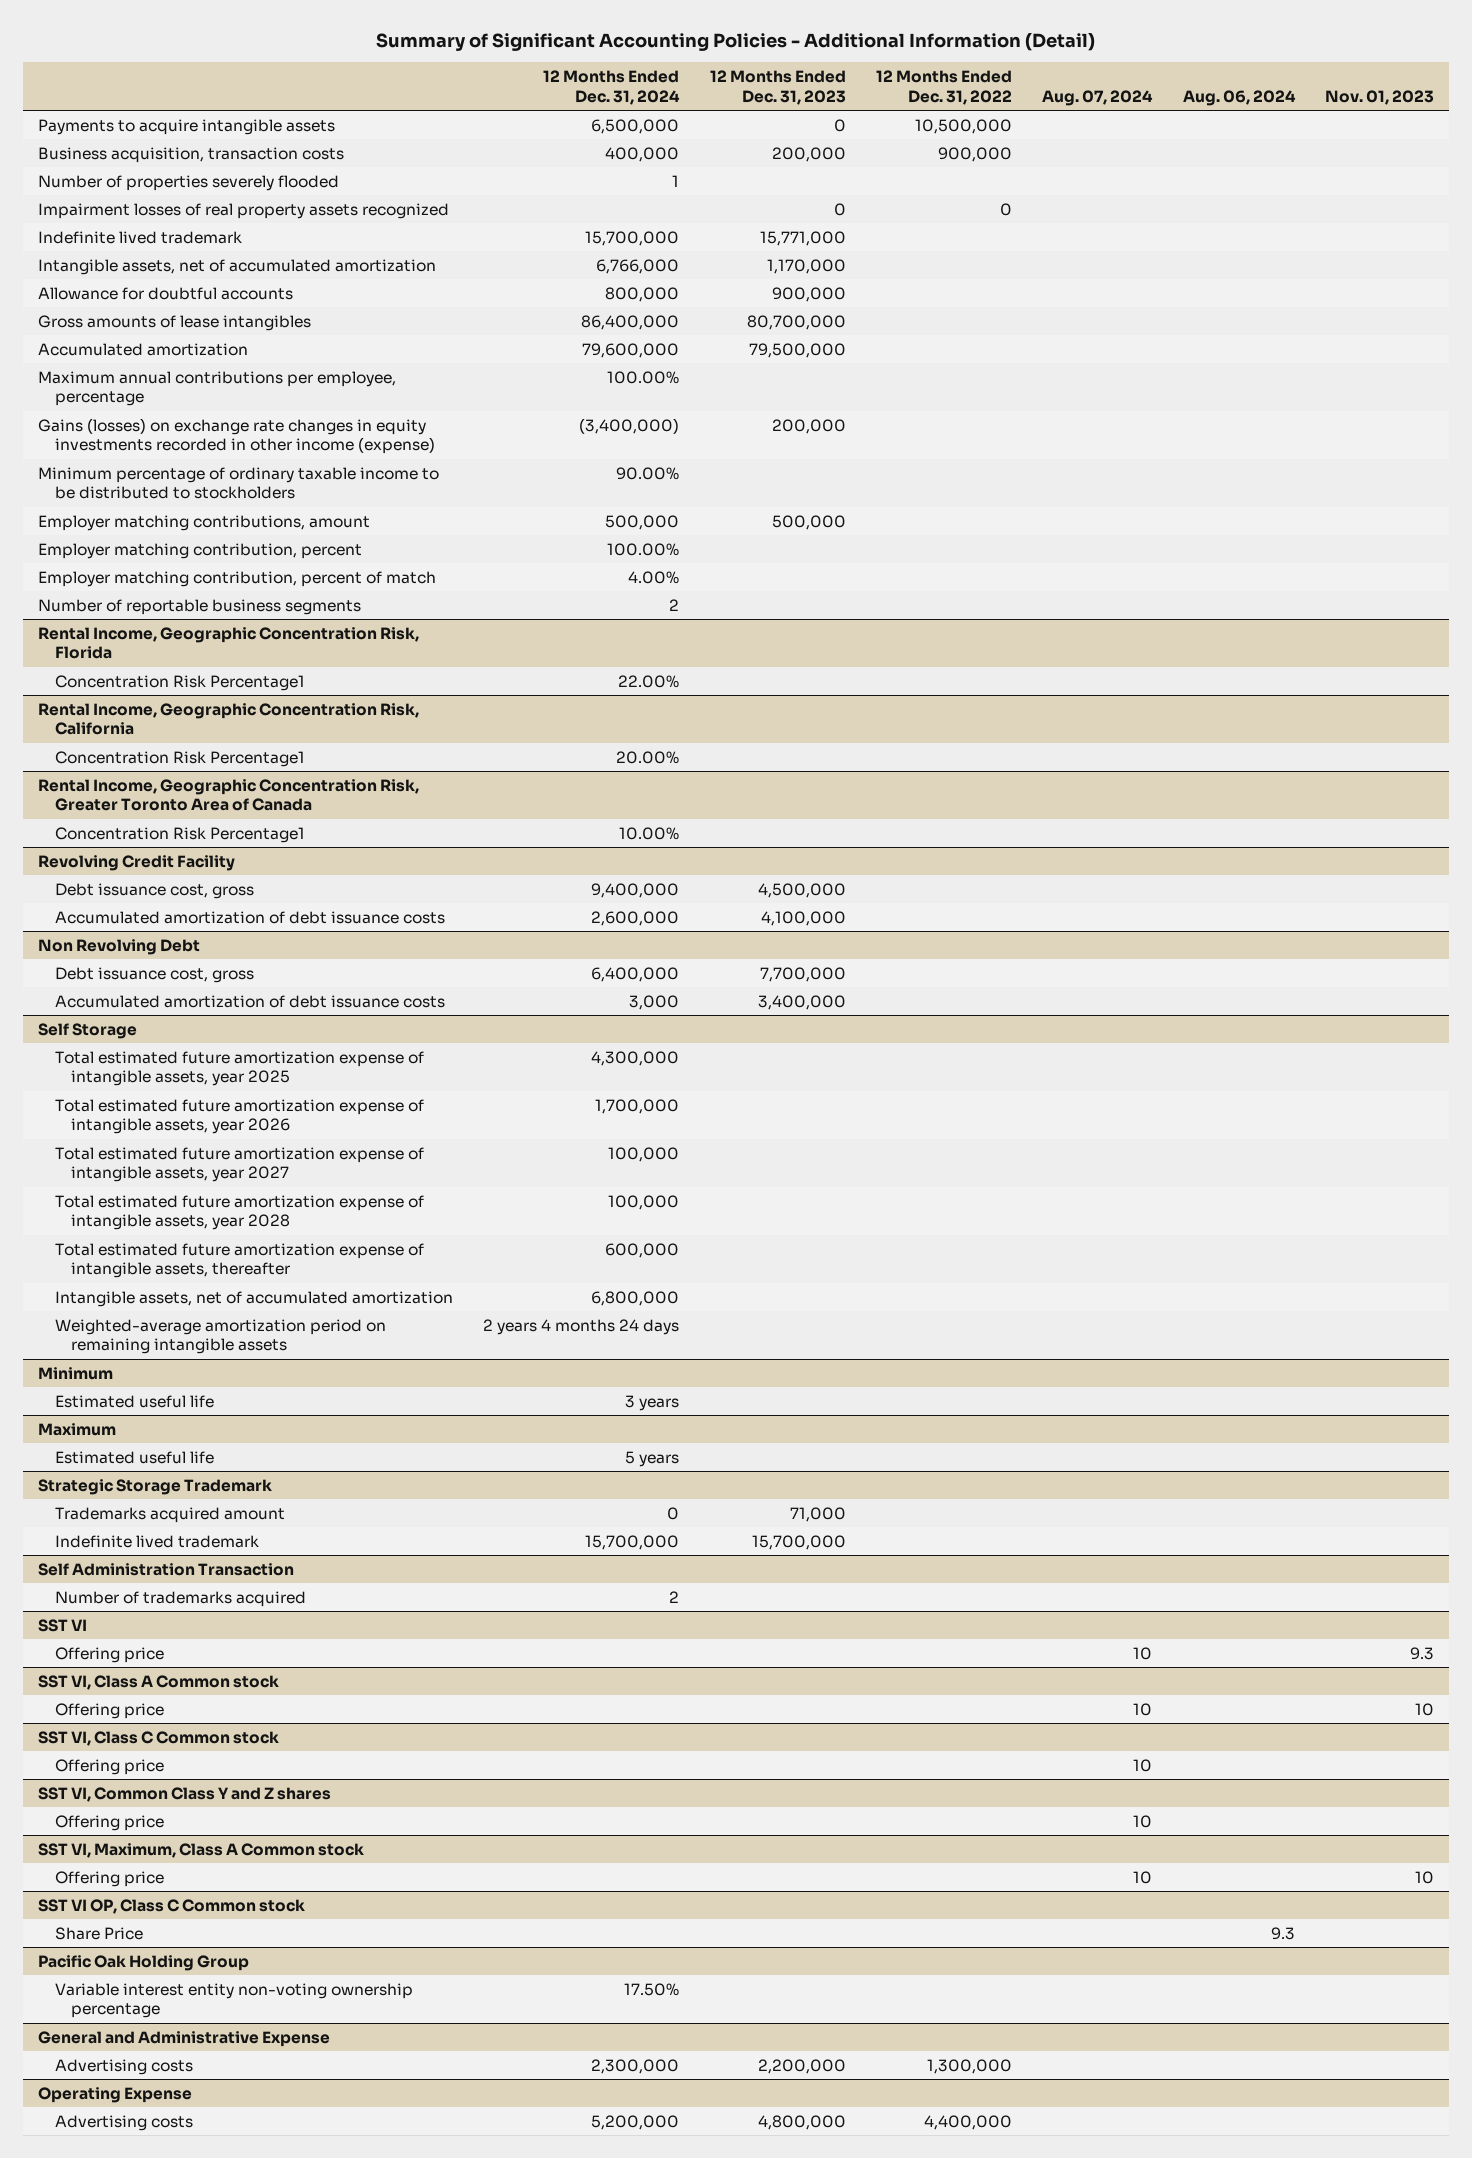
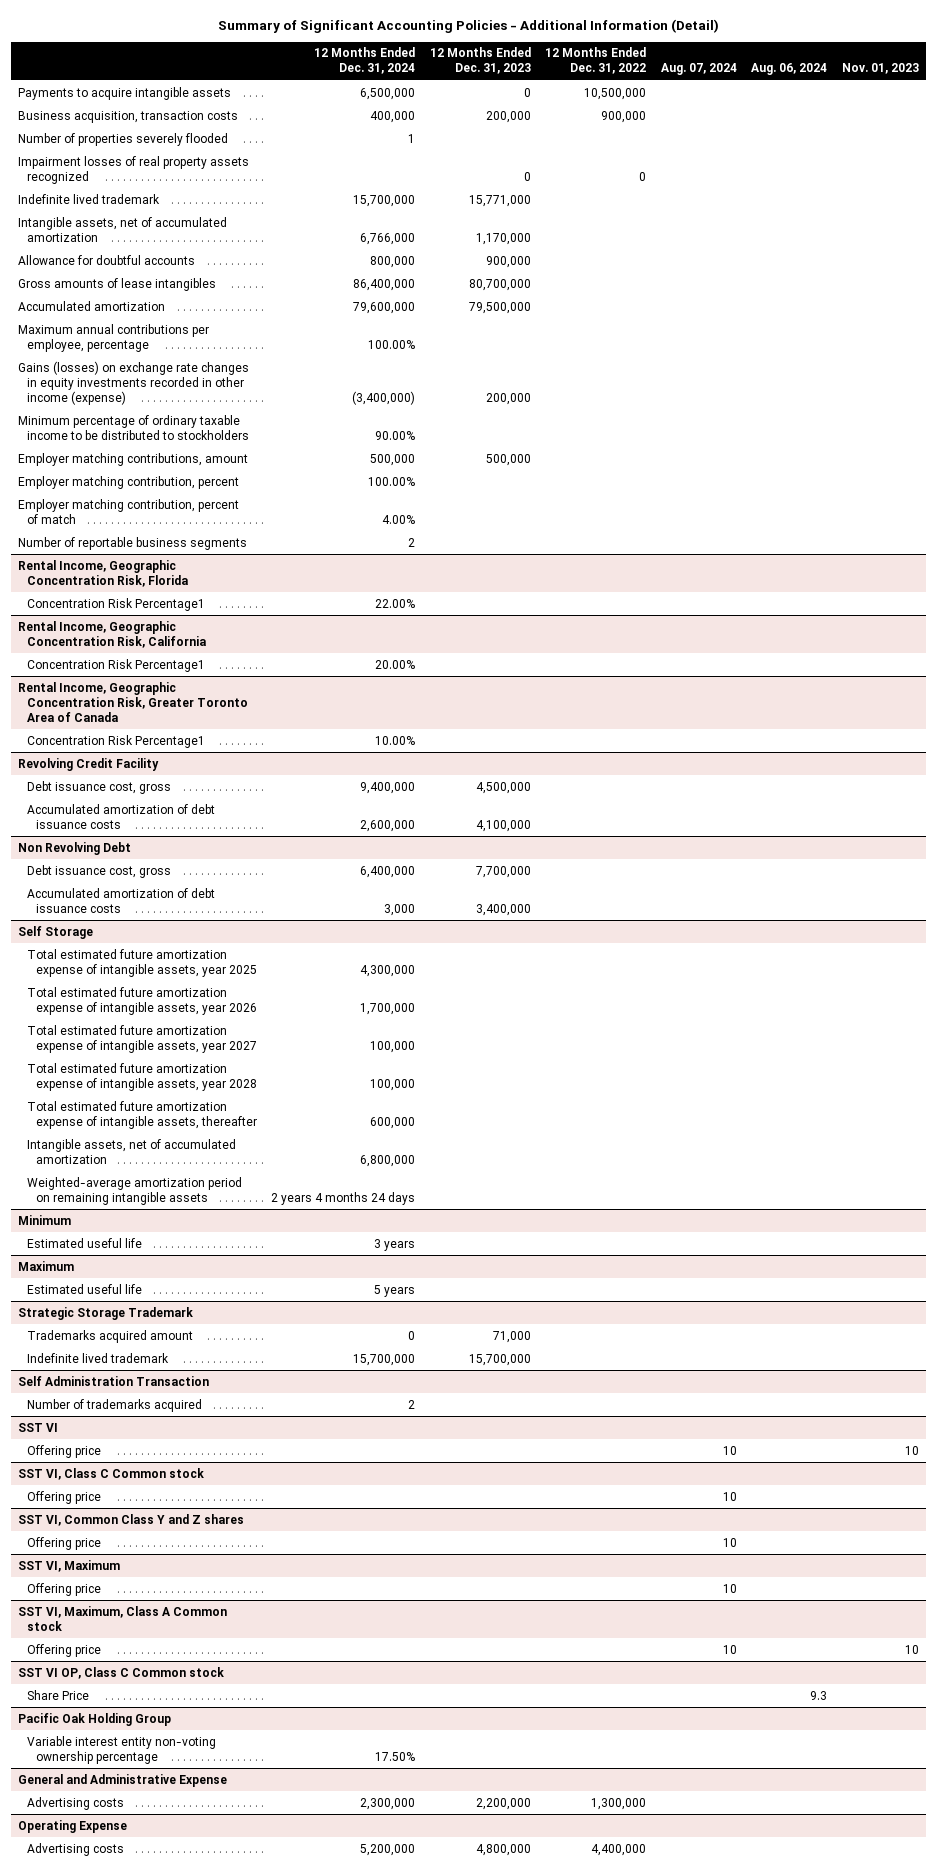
[54,1646,164,1663] Offering price -> none
[37,1674,279,1690] SST VI, Class A Common stock -> none
none -> [18,1559,121,1572] SST VI, Maximum
none -> [27,1582,102,1596] Offering price

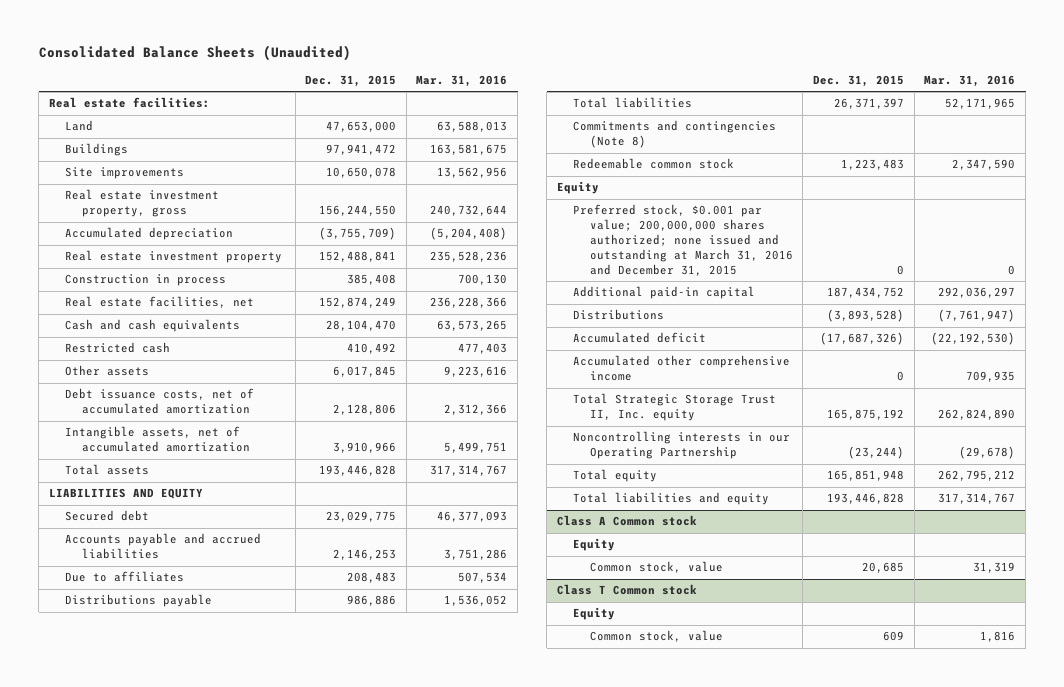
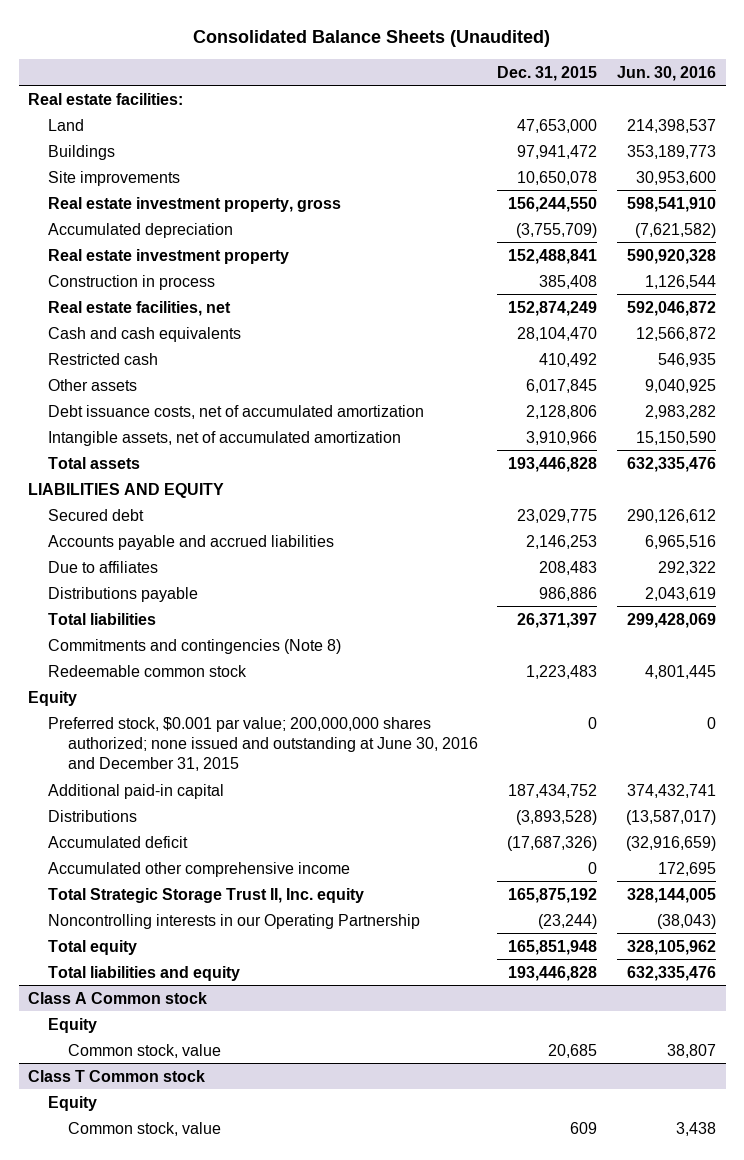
[416,75,508,88] Mar. 31, 2016 -> none
none -> [616,65,716,81] Jun. 30, 2016
[573,204,793,276] Preferred stock, $0.001 par value; 200,000,000 shares authorized; none issued and outstanding at March 31, 2016 and December 31, 2015 -> [48,716,478,772] Preferred stock, $0.001 par value; 200,000,000 shares authorized; none issued and outstanding at June 30, 2016 and December 31, 2015

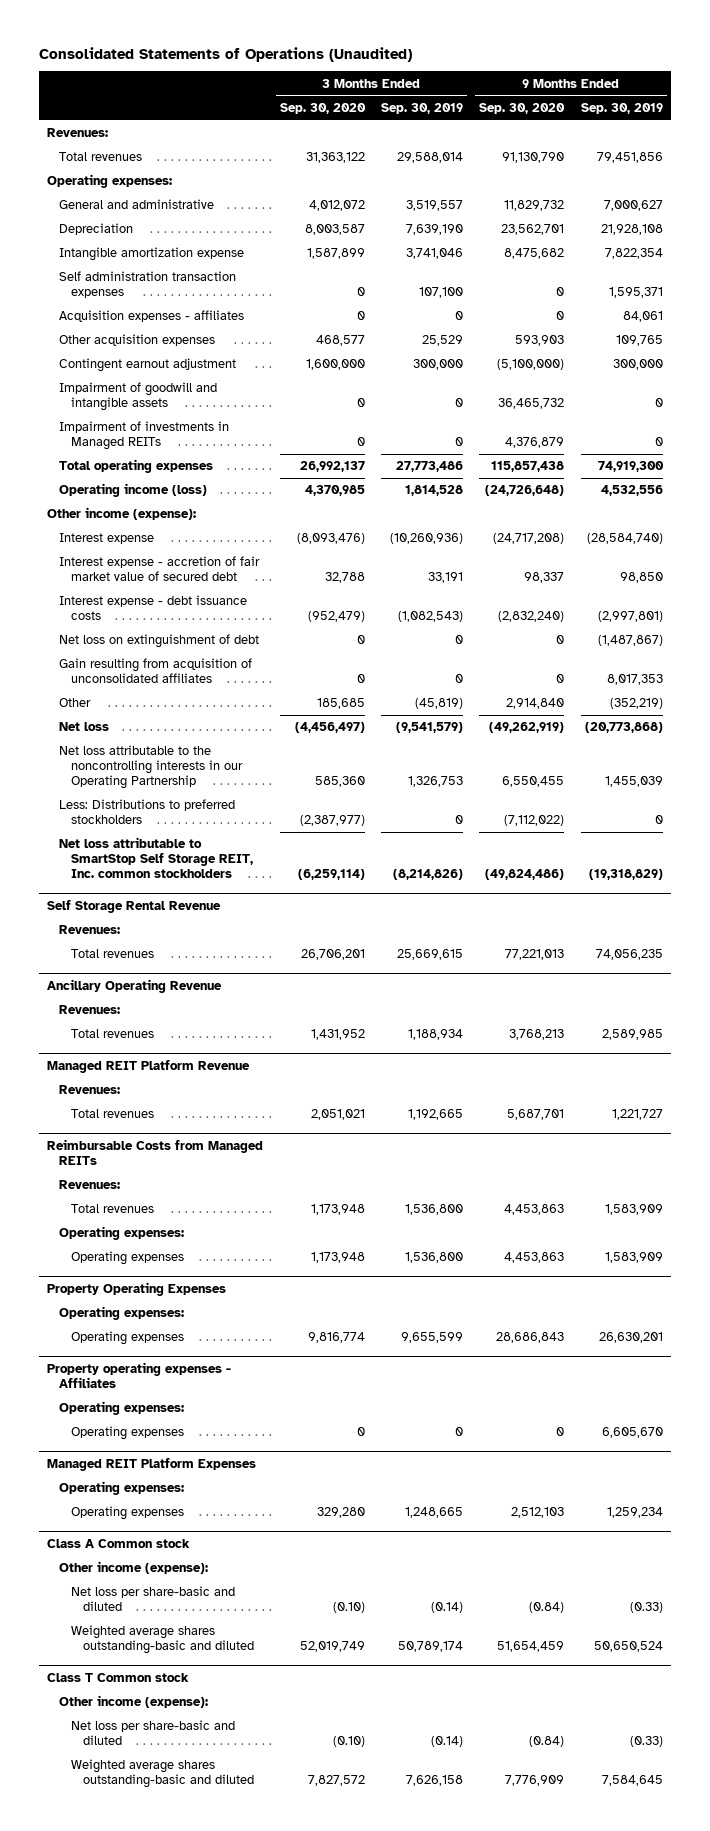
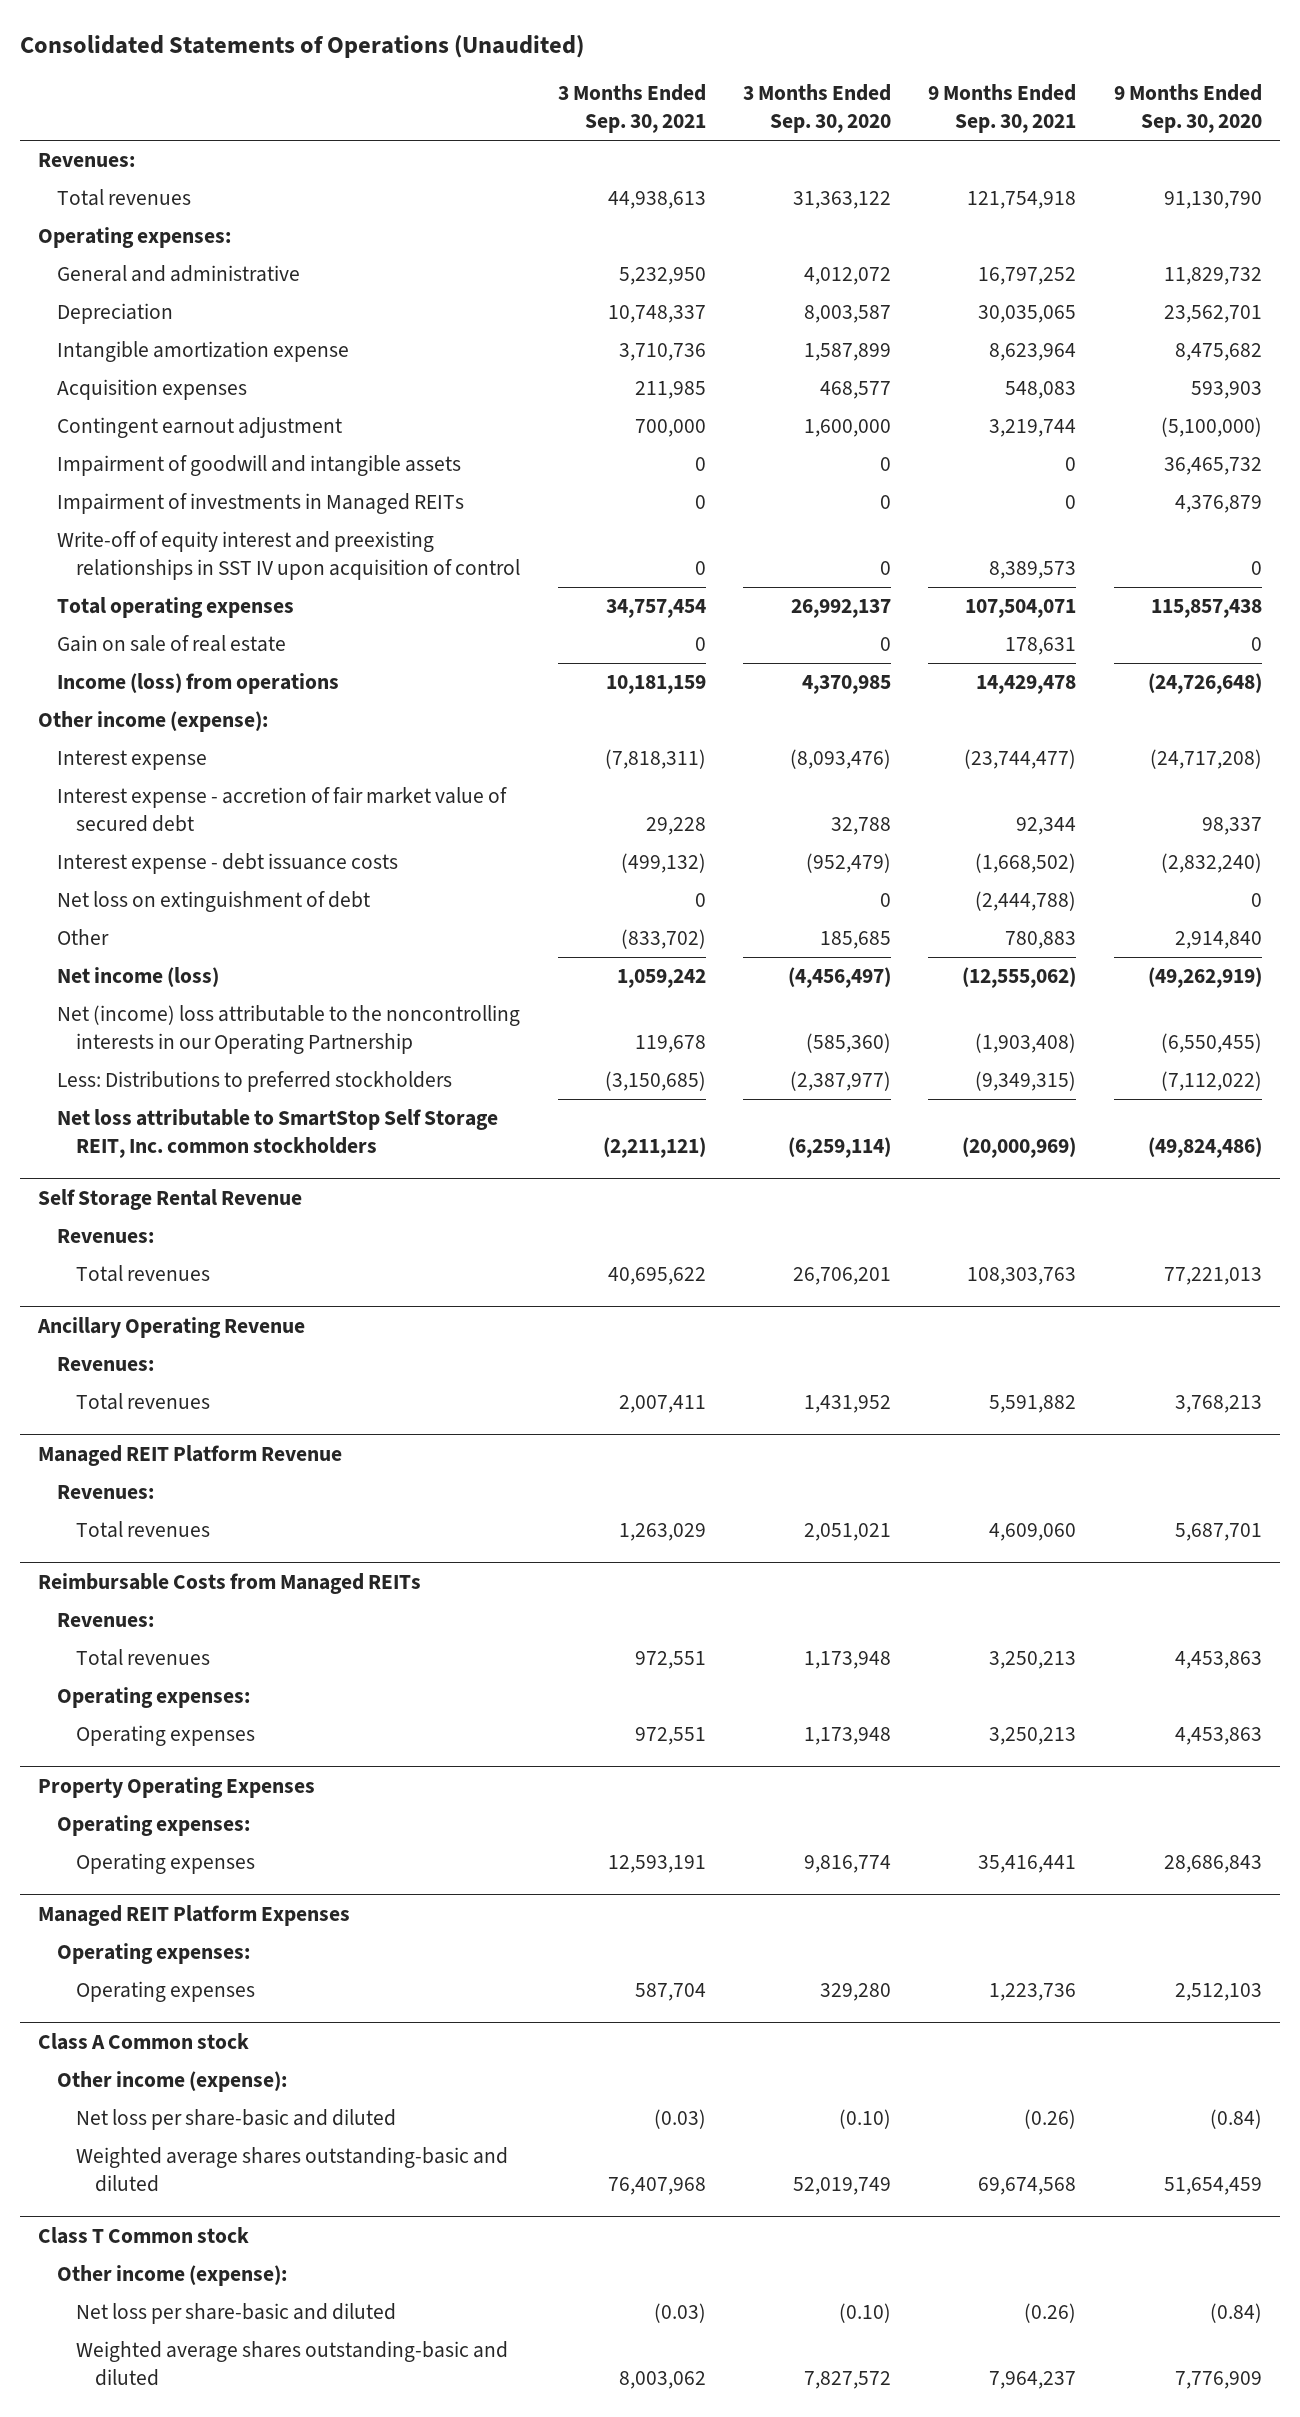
[381,102,464,114] Sep. 30, 2019 -> none
[580,102,663,114] Sep. 30, 2019 -> none
none -> [557,84,706,133] 3 Months Ended Sep. 30, 2021
none -> [928,84,1077,133] 9 Months Ended Sep. 30, 2021
[59,271,237,299] Self administration transaction expenses -> none
[59,310,245,323] Acquisition expenses - affiliates -> none
[59,334,216,347] Other acquisition expenses -> [57,379,248,401] Acquisition expenses
none -> [57,531,521,580] Write-off of equity interest and preexisting relationships in SST IV upon acquisition of control
none -> [57,635,287,653] Gain on sale of real estate
[59,483,208,498] Operating income (loss) -> [57,673,340,695] Income (loss) from operations
[59,658,253,684] Gain resulting from acquisition of unconsolidated affiliates -> none
[59,722,110,732] Net loss -> [57,967,220,988] Net income (loss)
[59,745,244,790] Net loss attributable to the noncontrolling interests in our Operating Partnership -> [57,1005,521,1054] Net (income) loss attributable to the noncontrolling interests in our Operating Partnership
[314,776,365,788] 585,360 -> [805,1032,891,1053] (585,360)
[502,776,565,788] 6,550,455 -> [1160,1032,1262,1053] (6,550,455)
[47,1361,232,1388] Property operating expenses - Affiliates -> none
[59,1401,185,1416] Operating expenses: -> none
[71,1426,185,1441] Operating expenses -> none

